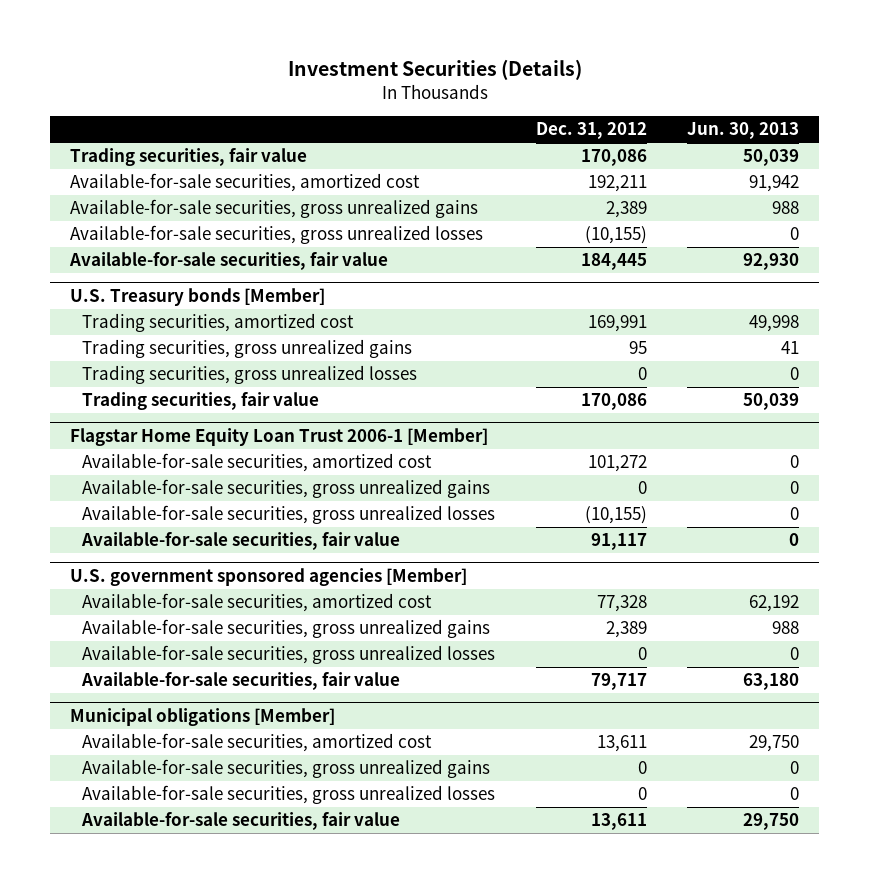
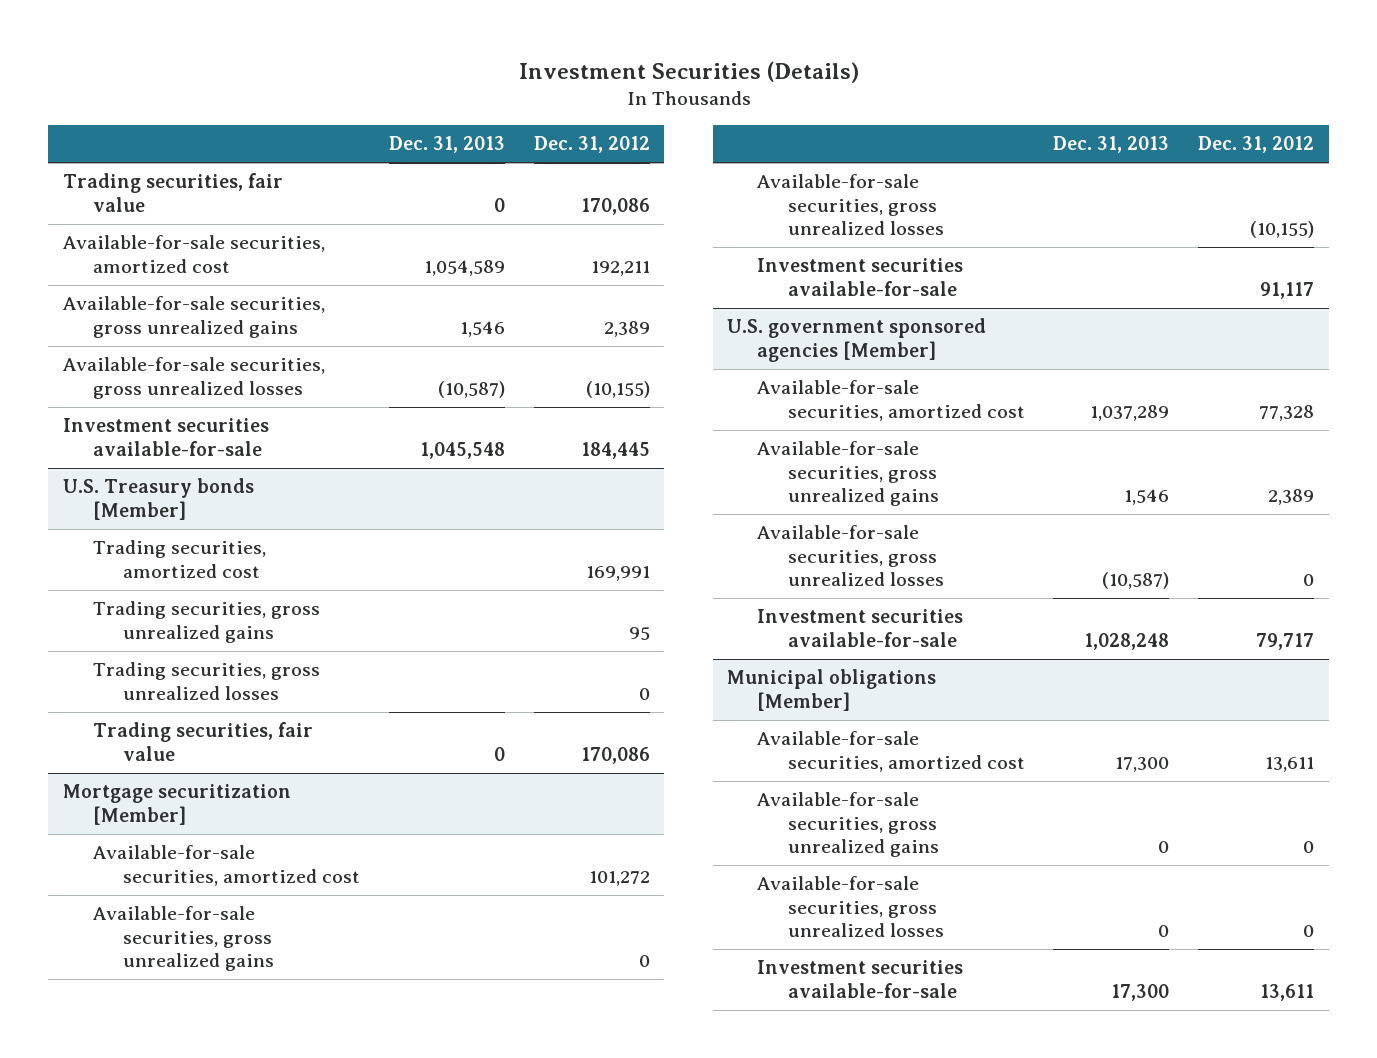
[687,122,800,140] Jun. 30, 2013 -> none
none -> [388,136,505,154] Dec. 31, 2013
[68,252,388,271] Available-for-sale securities, fair value -> [62,418,269,456] Investment securities available-for-sale
[69,428,488,447] Flagstar Home Equity Loan Trust 2006-1 [Member] -> none
none -> [62,784,291,825] Mortgage securitization [Member]
[81,532,401,551] Available-for-sale securities, fair value -> [757,258,964,296] Investment securities available-for-sale
[81,672,401,691] Available-for-sale securities, fair value -> [757,609,964,647] Investment securities available-for-sale
[81,812,401,831] Available-for-sale securities, fair value -> [757,960,964,998] Investment securities available-for-sale

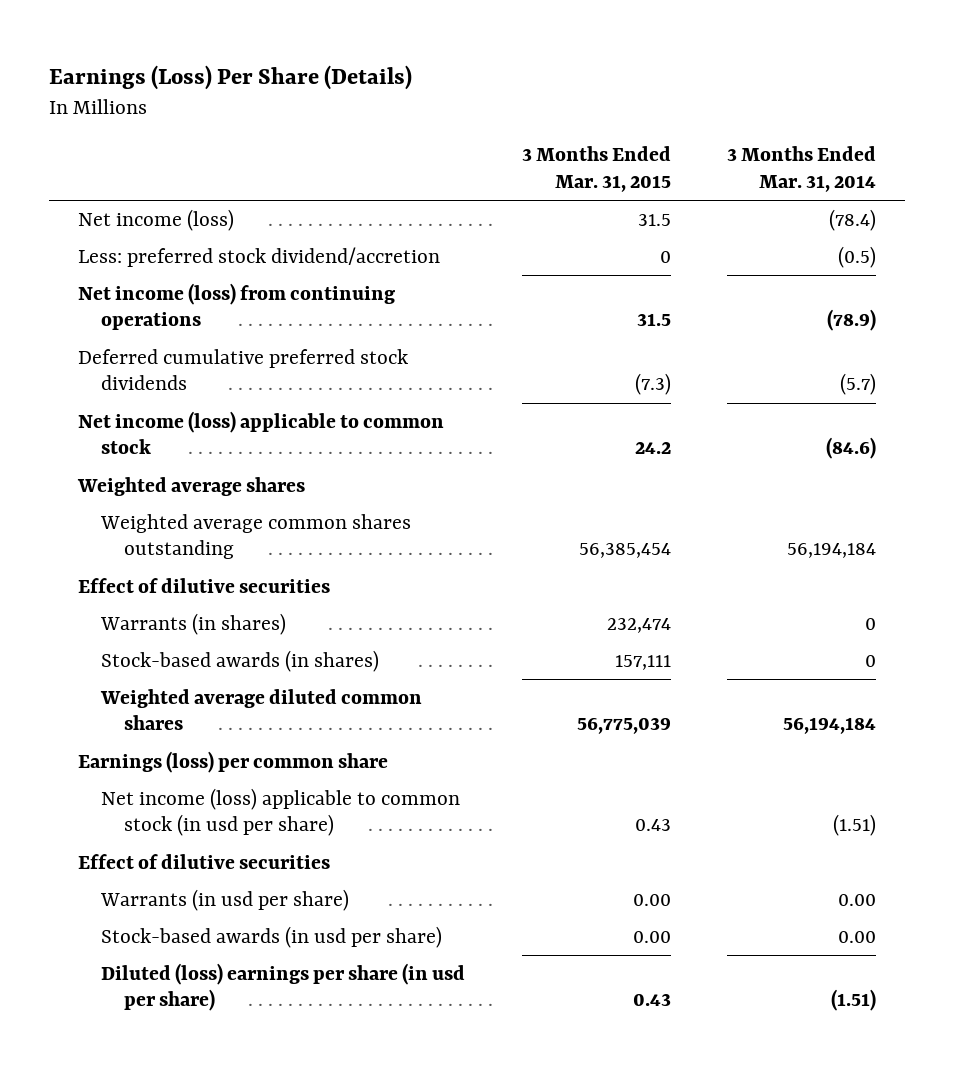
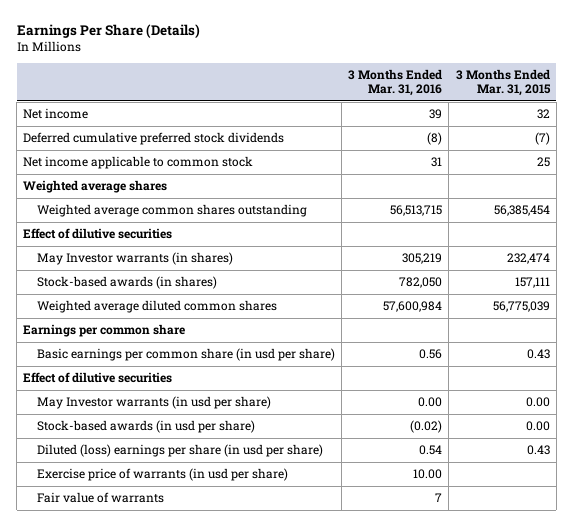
[49,65,413,91] Earnings (Loss) Per Share (Details) -> [16,23,200,38] Earnings Per Share (Details)
[727,146,877,192] 3 Months Ended Mar. 31, 2014 -> none
none -> [348,68,443,97] 3 Months Ended Mar. 31, 2016
[77,247,440,268] Less: preferred stock dividend/accretion -> none
[77,283,395,331] Net income (loss) from continuing operations -> none
[77,209,234,232] Net income (loss) -> [23,108,89,120] Net income
[637,214,671,227] 31.5 -> [536,109,550,120] 32
[634,373,671,396] (7.3) -> [534,132,550,146] (7)
[77,411,444,455] Net income (loss) applicable to common stock -> [23,156,254,170] Net income applicable to common stock
[634,442,671,455] 24.2 -> [536,157,550,168] 25
[99,613,286,636] Warrants (in shares) -> [36,252,233,266] May Investor warrants (in shares)
[77,751,388,774] Earnings (loss) per common share -> [23,324,186,338] Earnings per common share
[100,788,460,837] Net income (loss) applicable to common stock (in usd per share) -> [36,348,335,362] Basic earnings per common share (in usd per share)
[99,889,349,912] Warrants (in usd per share) -> [36,396,271,410] May Investor warrants (in usd per share)
none -> [36,468,288,482] Exercise price of warrants (in usd per share)
none -> [36,492,164,504] Fair value of warrants

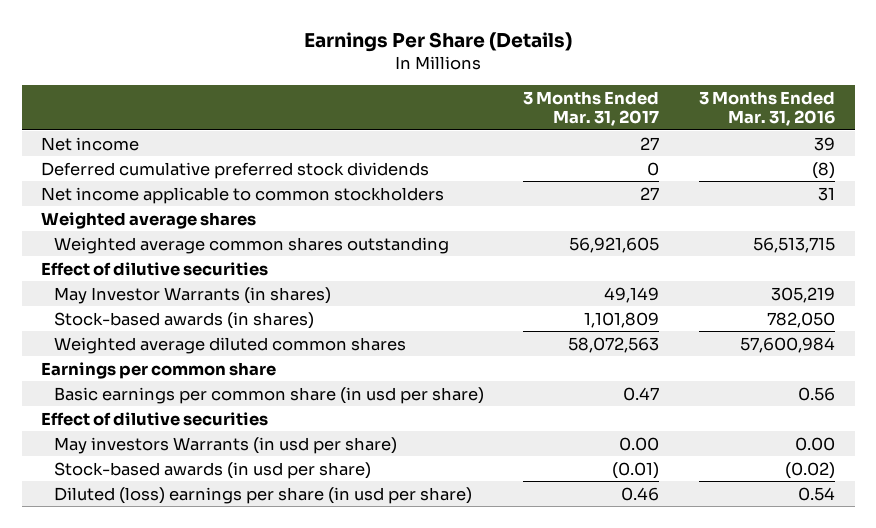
[455,68,551,97] 3 Months Ended Mar. 31, 2015 -> none
none -> [523,91,660,127] 3 Months Ended Mar. 31, 2017
[23,156,254,170] Net income applicable to common stock -> [41,186,445,204] Net income applicable to common stockholders
[36,252,233,266] May Investor warrants (in shares) -> [53,286,331,304] May Investor Warrants (in shares)
[36,396,271,410] May Investor warrants (in usd per share) -> [53,436,397,454] May investors Warrants (in usd per share)
[36,468,288,482] Exercise price of warrants (in usd per share) -> none
[36,492,164,504] Fair value of warrants -> none

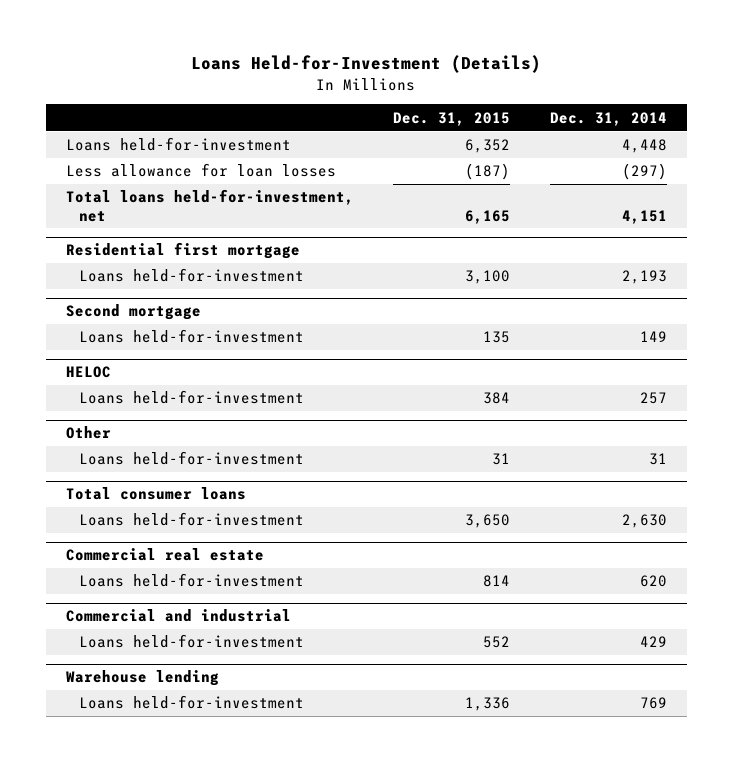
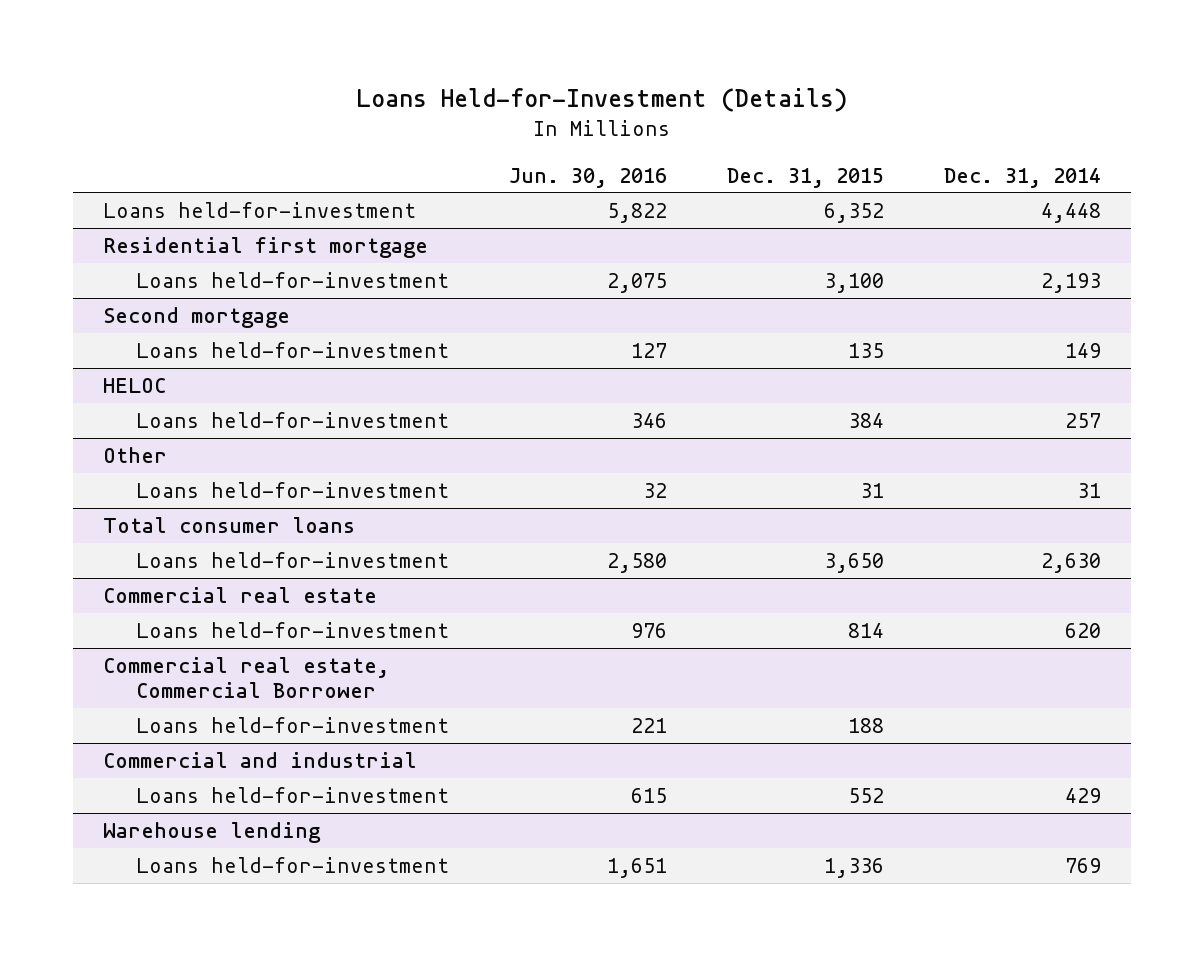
none -> [508,167,667,188] Jun. 30, 2016
[65,163,336,178] Less allowance for loan losses -> none
[65,189,354,222] Total loans held-for-investment, net -> none
none -> [103,656,390,699] Commercial real estate, Commercial Borrower
none -> [135,716,449,733] Loans held-for-investment

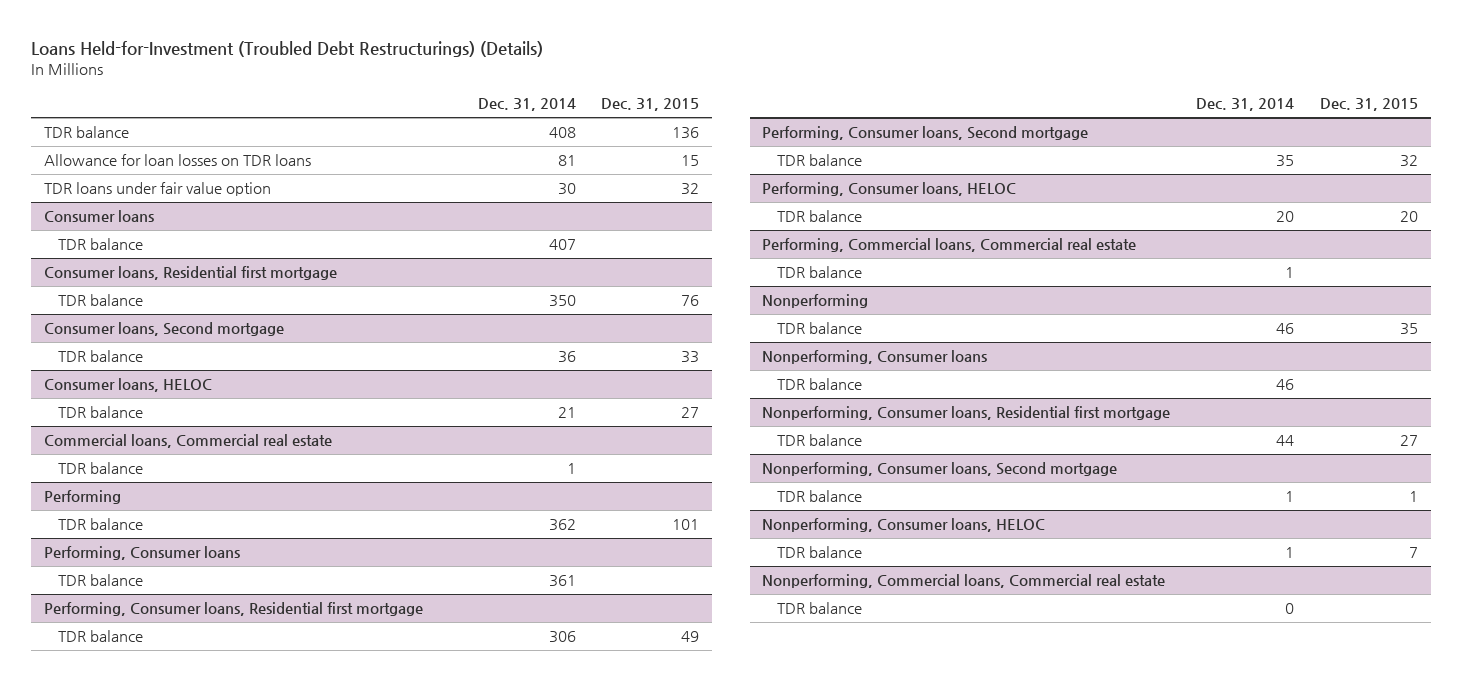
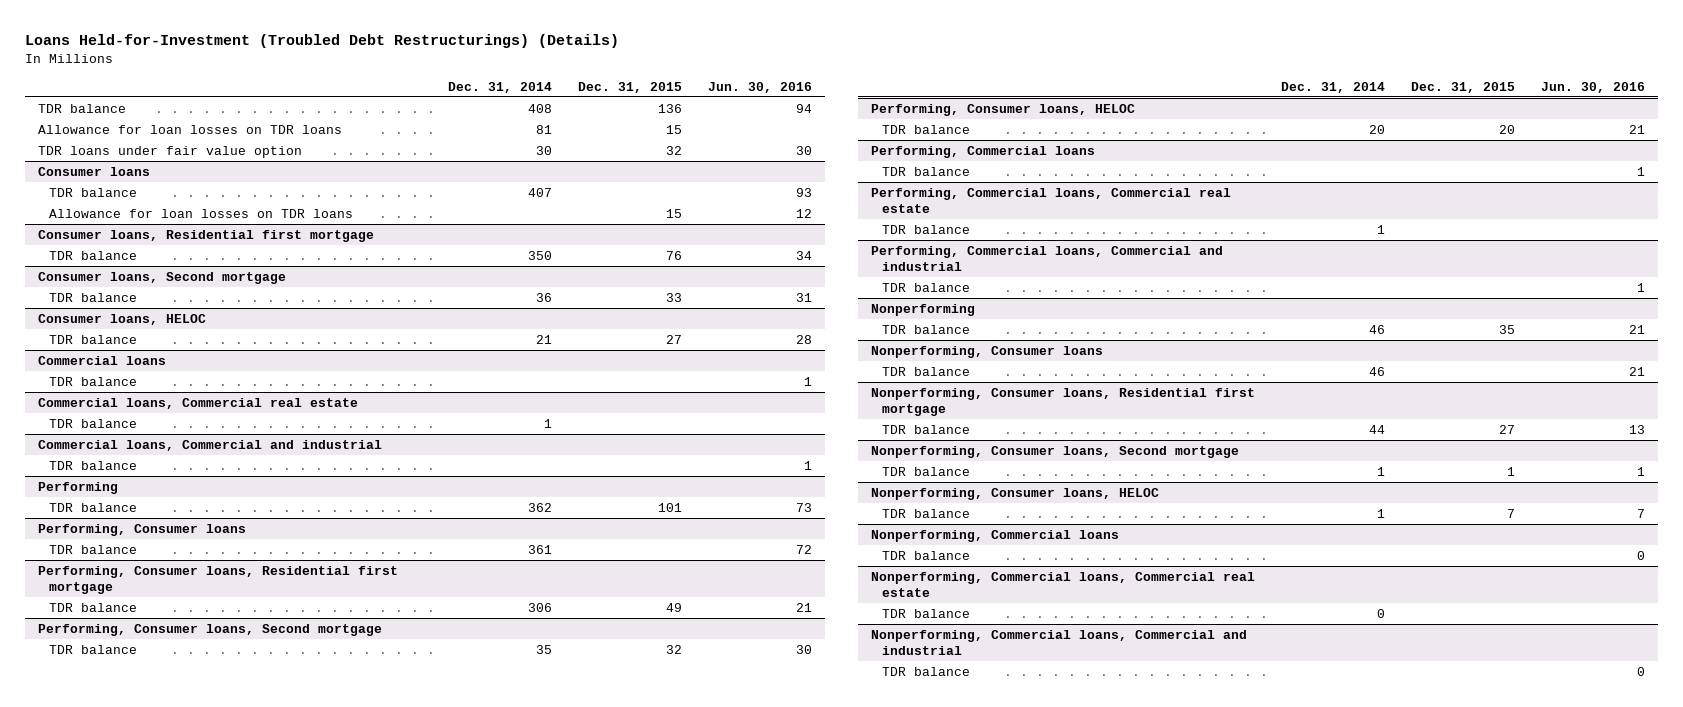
none -> [708,81,813,93] Jun. 30, 2016
none -> [48,208,353,218] Allowance for loan losses on TDR loans
none -> [37,355,166,365] Commercial loans
none -> [48,376,137,386] TDR balance
none -> [37,439,382,451] Commercial loans, Commercial and industrial
none -> [48,460,137,470] TDR balance
none -> [871,145,1096,158] Performing, Commercial loans
none -> [882,166,971,176] TDR balance
none -> [871,245,1224,272] Performing, Commercial loans, Commercial and industrial
none -> [882,282,971,292] TDR balance
none -> [871,529,1120,542] Nonperforming, Commercial loans
none -> [882,550,971,560] TDR balance
none -> [871,629,1248,656] Nonperforming, Commercial loans, Commercial and industrial
none -> [882,666,971,676] TDR balance

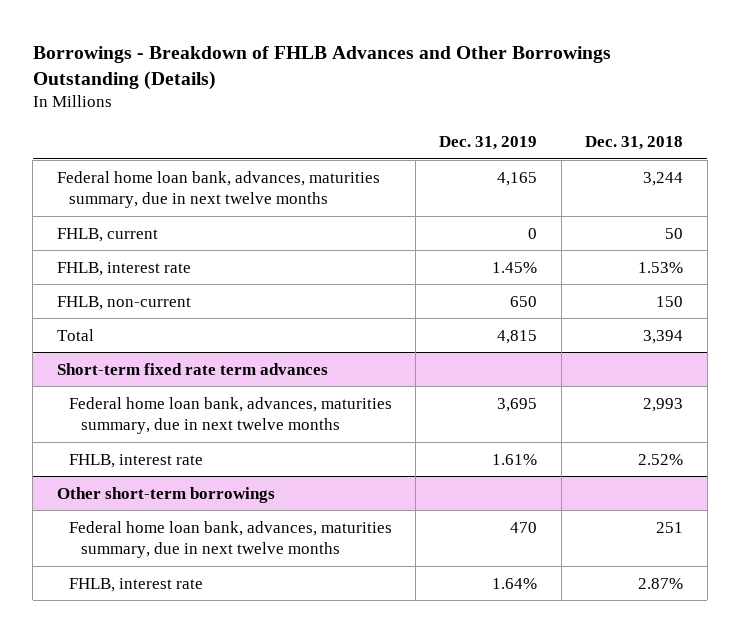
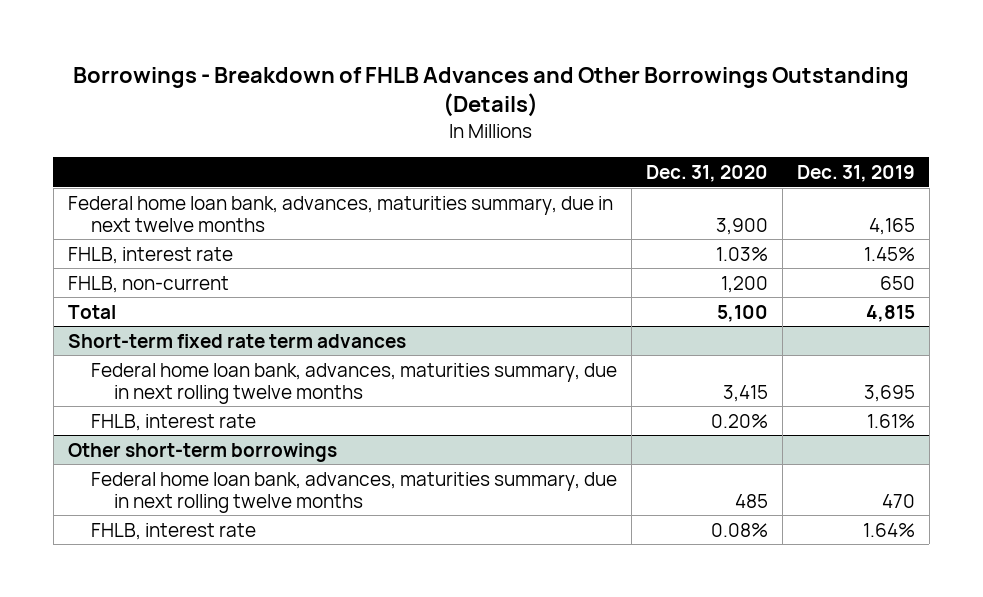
[585,135,684,150] Dec. 31, 2018 -> none
none -> [645,164,768,182] Dec. 31, 2020
[56,227,158,242] FHLB, current -> none
[68,396,392,435] Federal home loan bank, advances, maturities summary, due in next twelve months -> [91,362,618,404] Federal home loan bank, advances, maturities summary, due in next rolling twelve months
[68,520,392,559] Federal home loan bank, advances, maturities summary, due in next twelve months -> [91,471,618,513] Federal home loan bank, advances, maturities summary, due in next rolling twelve months

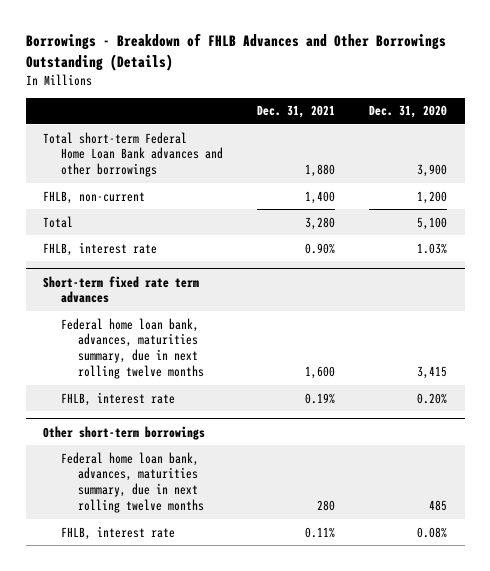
[796,164,915,182] Dec. 31, 2019 -> none
none -> [256,105,335,119] Dec. 31, 2021
[67,195,613,232] Federal home loan bank, advances, maturities summary, due in next twelve months -> none
none -> [42,131,223,178] Total short-term Federal Home Loan Bank advances and other borrowings
[67,246,233,264] FHLB, interest rate -> [42,241,157,256] FHLB, interest rate

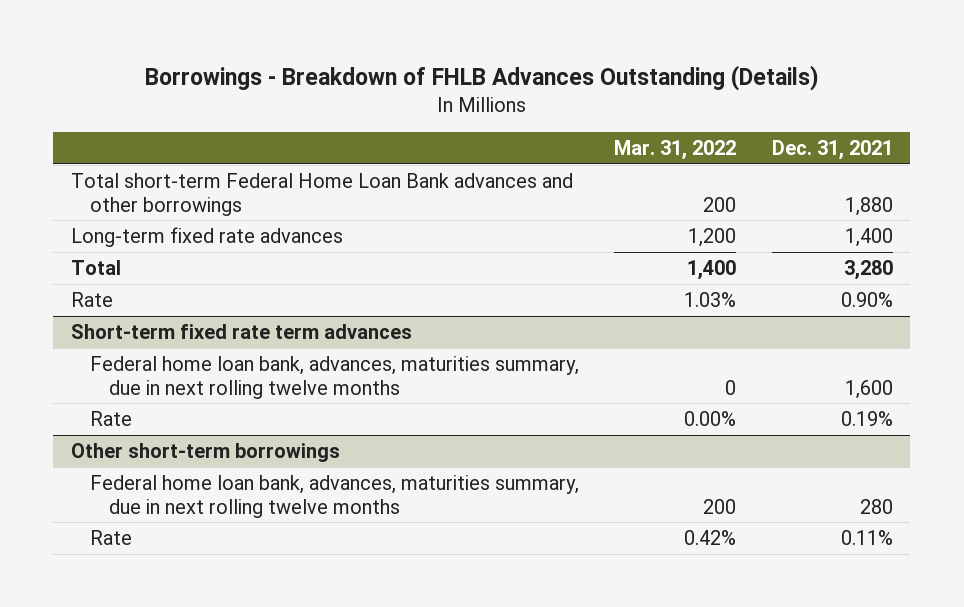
[25,33,446,71] Borrowings - Breakdown of FHLB Advances and Other Borrowings Outstanding (Details) -> [144,64,819,91] Borrowings - Breakdown of FHLB Advances Outstanding (Details)
[369,105,448,119] Dec. 31, 2020 -> none
none -> [614,140,737,161] Mar. 31, 2022
[42,190,145,204] FHLB, non-current -> [71,226,344,247] Long-term fixed rate advances
[42,241,157,256] FHLB, interest rate -> [71,291,114,307] Rate
[60,391,175,406] FHLB, interest rate -> [90,410,133,426] Rate
[60,525,175,540] FHLB, interest rate -> [90,529,133,545] Rate

